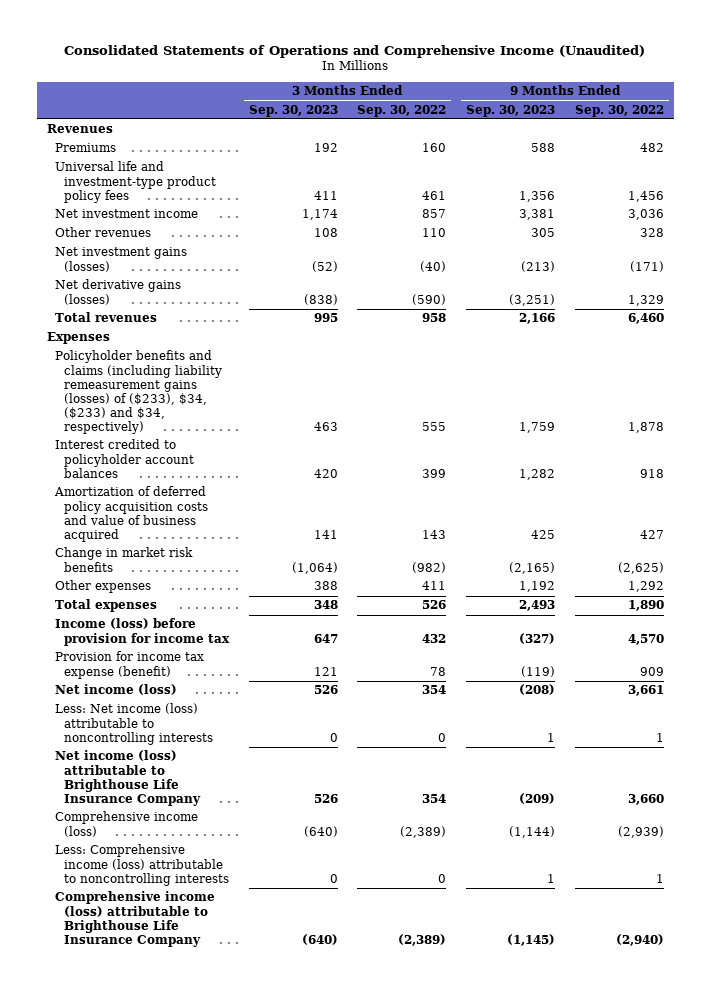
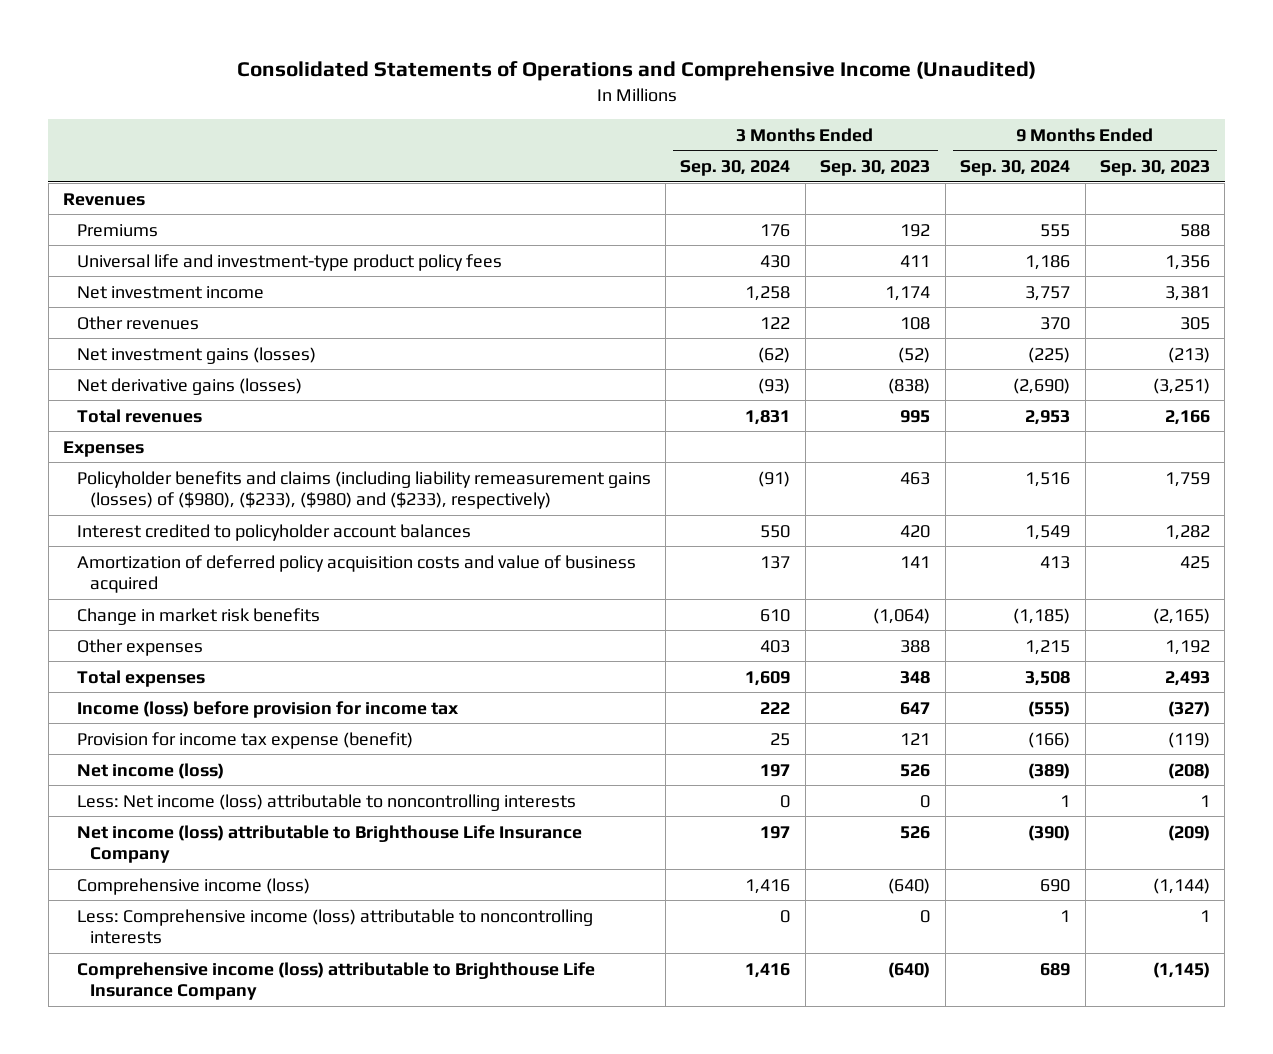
[357,104,447,117] Sep. 30, 2022 -> none
[574,104,664,117] Sep. 30, 2022 -> none
none -> [680,159,791,176] Sep. 30, 2024
none -> [960,159,1071,176] Sep. 30, 2024
[55,350,222,435] Policyholder benefits and claims (including liability remeasurement gains (losses) of ($233), $34, ($233) and $34, respectively) -> [76,470,651,510] Policyholder benefits and claims (including liability remeasurement gains (losses) of ($980), ($233), ($980) and ($233), respectively)

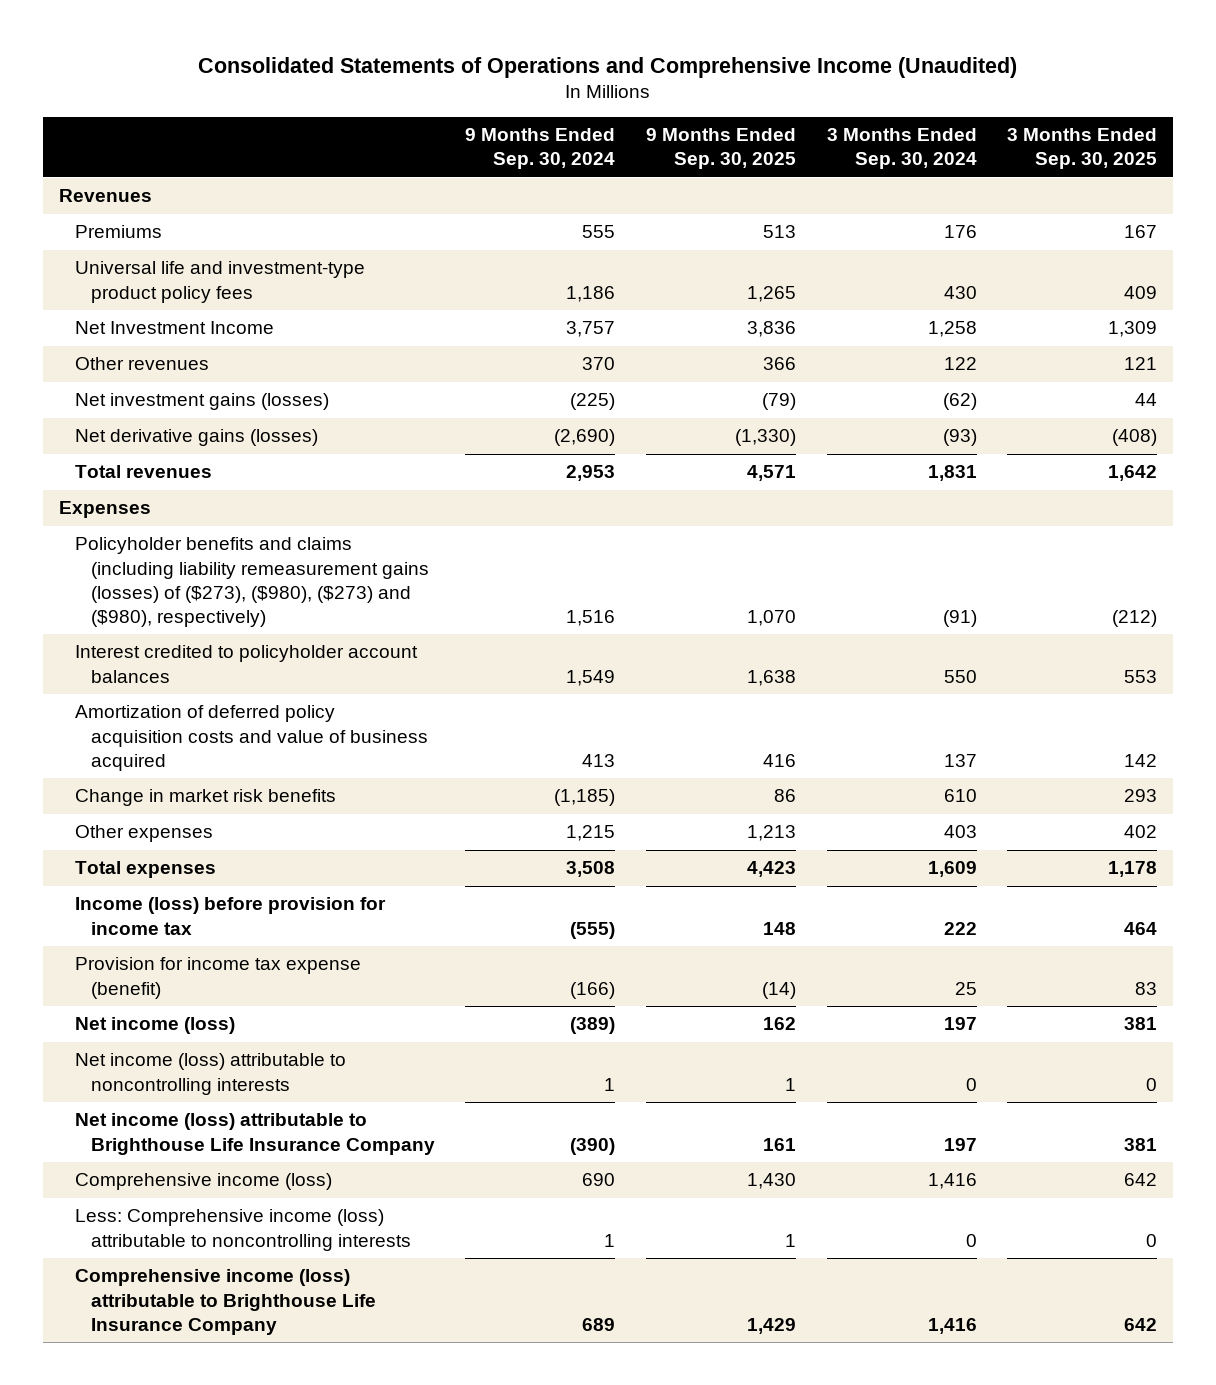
[820,159,931,176] Sep. 30, 2023 -> none
[1100,159,1211,176] Sep. 30, 2023 -> none
none -> [646,128,797,170] 9 Months Ended Sep. 30, 2025
none -> [1007,128,1158,170] 3 Months Ended Sep. 30, 2025
[76,285,264,299] Net investment income -> [74,321,274,335] Net Investment Income
[76,470,651,510] Policyholder benefits and claims (including liability remeasurement gains (losses) of ($980), ($233), ($980) and ($233), respectively) -> [74,537,429,627] Policyholder benefits and claims (including liability remeasurement gains (losses) of ($273), ($980), ($273) and ($980), respectively)
[76,793,576,811] Less: Net income (loss) attributable to noncontrolling interests -> [74,1053,346,1095] Net income (loss) attributable to noncontrolling interests

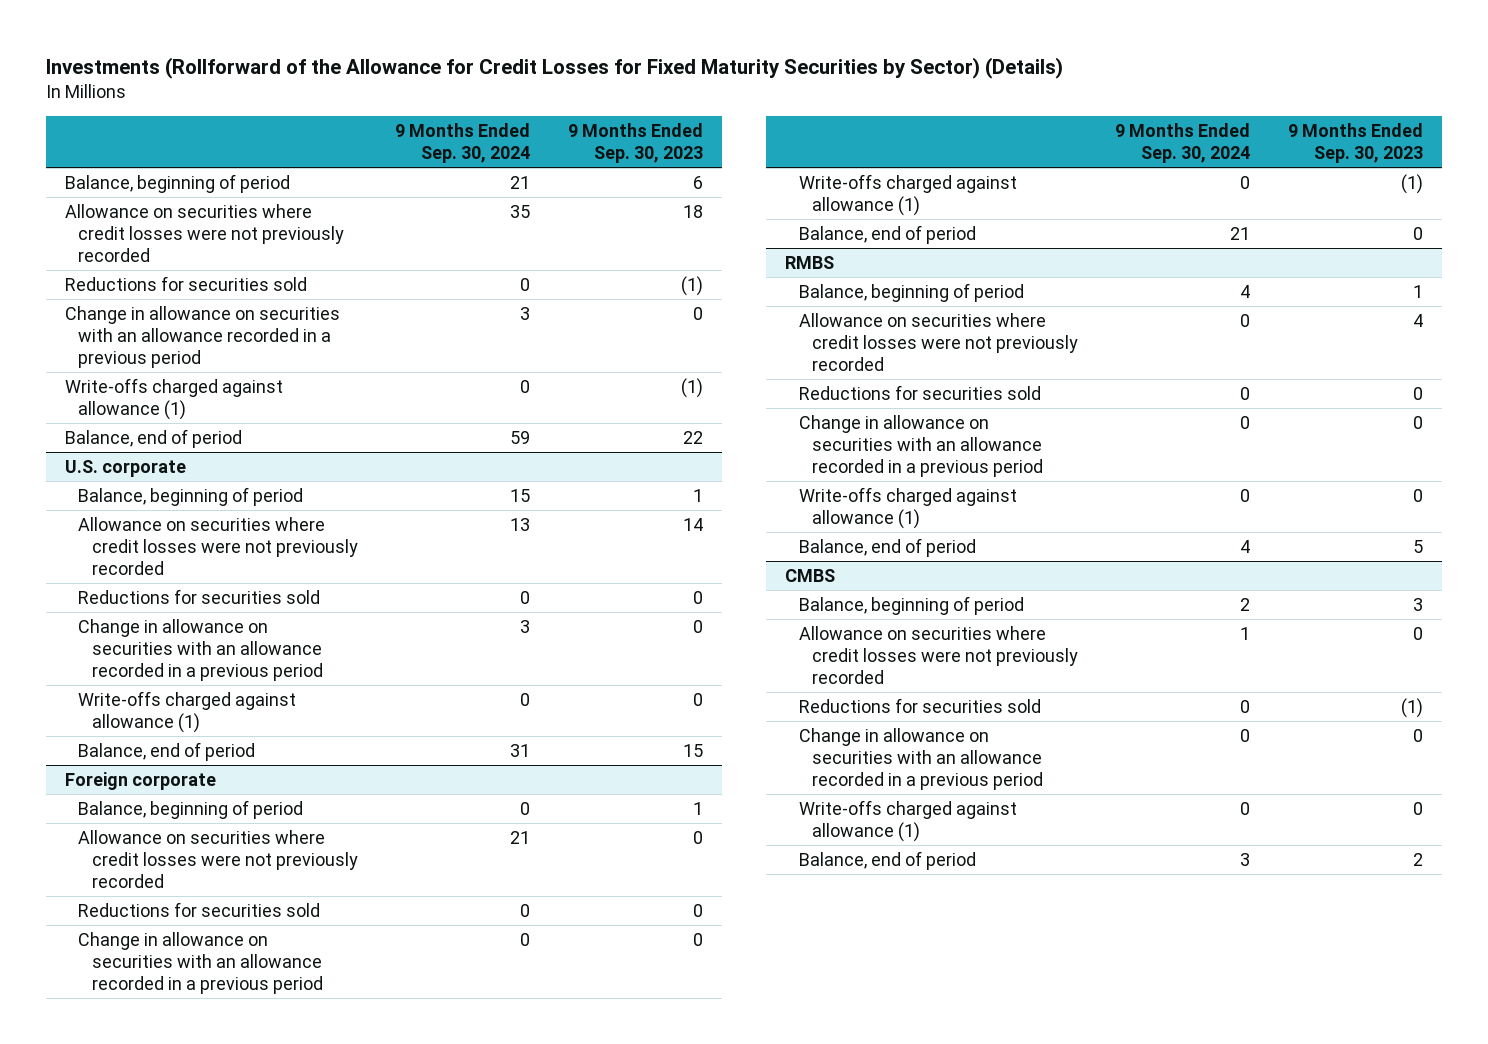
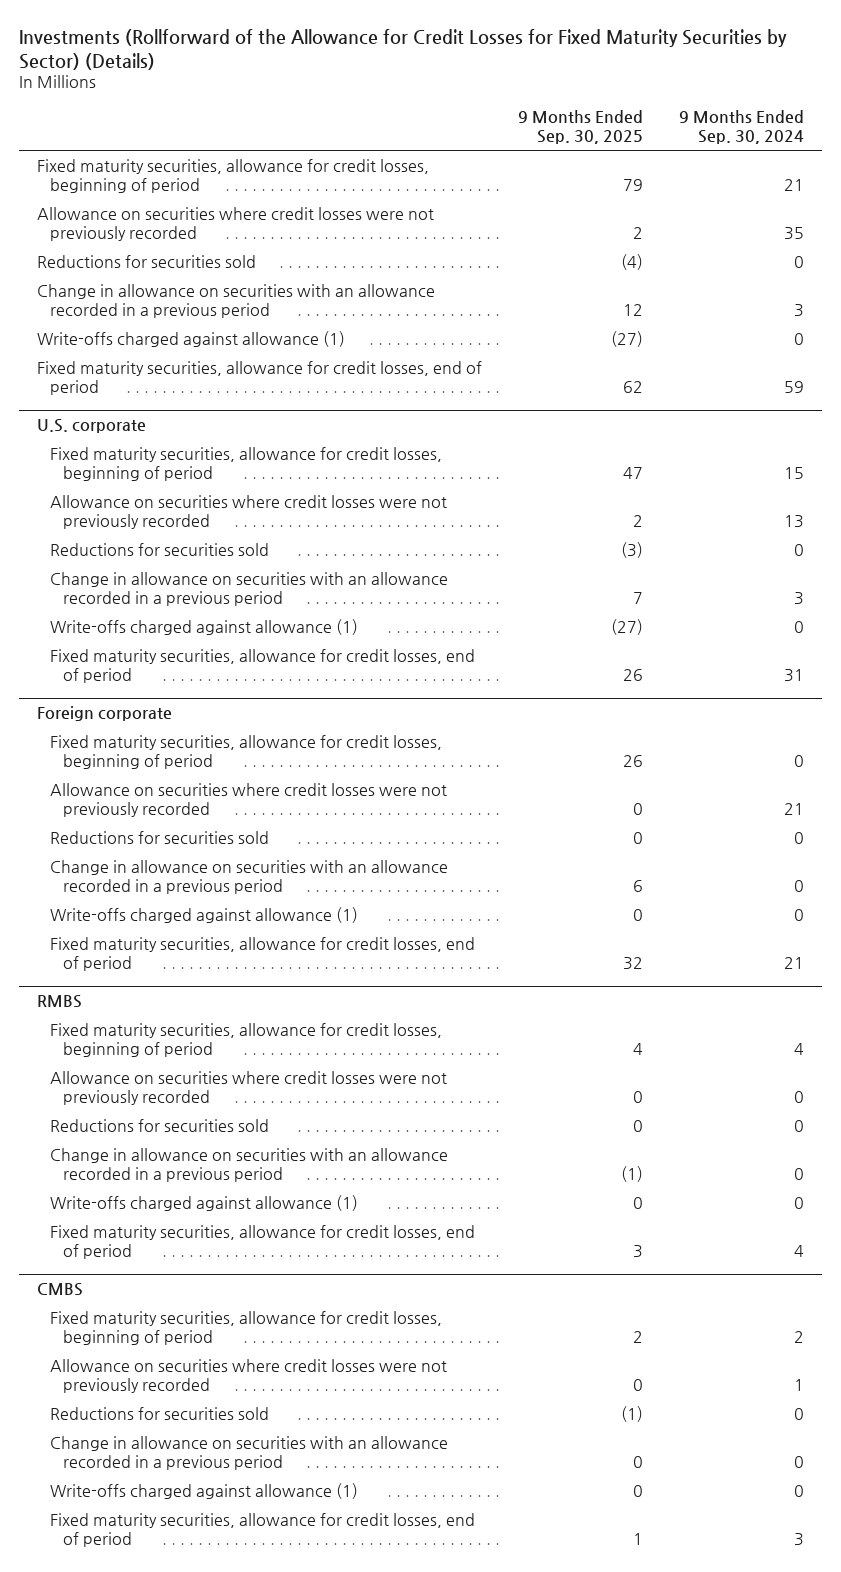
[567,123,703,164] 9 Months Ended Sep. 30, 2023 -> none
none -> [517,110,643,145] 9 Months Ended Sep. 30, 2025
[65,174,291,194] Balance, beginning of period -> [37,158,430,193] Fixed maturity securities, allowance for credit losses, beginning of period
[65,429,243,449] Balance, end of period -> [37,360,483,395] Fixed maturity securities, allowance for credit losses, end of period
[78,487,304,507] Balance, beginning of period -> [50,446,443,481] Fixed maturity securities, allowance for credit losses, beginning of period
[78,742,256,762] Balance, end of period -> [50,648,476,683] Fixed maturity securities, allowance for credit losses, end of period
[78,800,304,820] Balance, beginning of period -> [50,734,443,769] Fixed maturity securities, allowance for credit losses, beginning of period
[798,225,976,245] Balance, end of period -> [50,936,476,971] Fixed maturity securities, allowance for credit losses, end of period
[798,283,1024,303] Balance, beginning of period -> [50,1022,443,1057] Fixed maturity securities, allowance for credit losses, beginning of period
[798,538,976,558] Balance, end of period -> [50,1224,476,1259] Fixed maturity securities, allowance for credit losses, end of period
[798,596,1024,616] Balance, beginning of period -> [50,1310,443,1345] Fixed maturity securities, allowance for credit losses, beginning of period
[798,851,976,871] Balance, end of period -> [50,1512,476,1547] Fixed maturity securities, allowance for credit losses, end of period

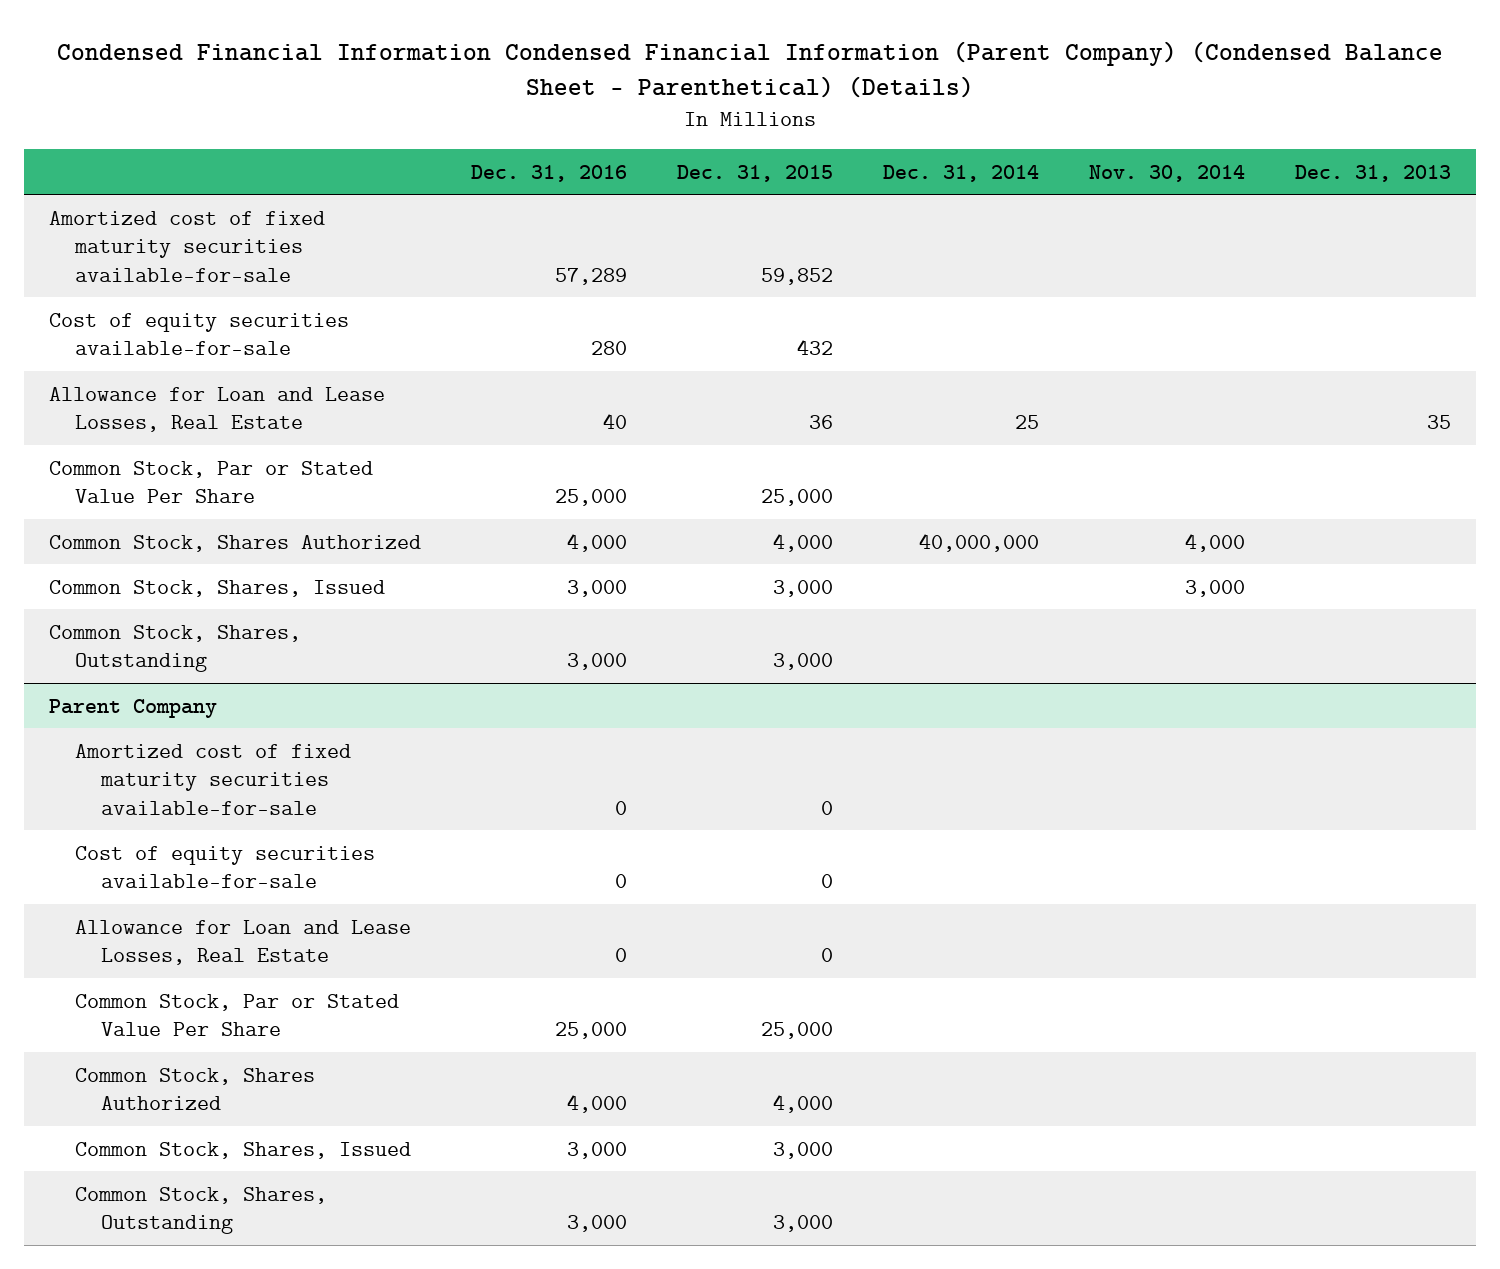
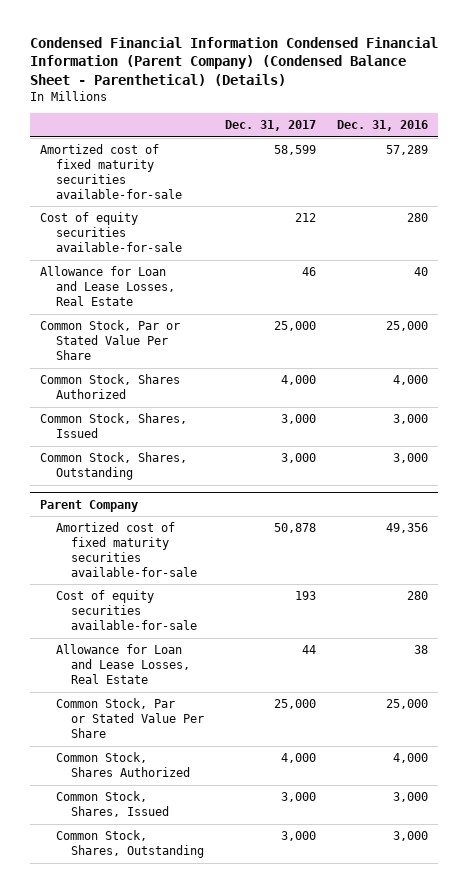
[677,164,834,182] Dec. 31, 2015 -> none
[883,164,1040,182] Dec. 31, 2014 -> none
[1089,164,1246,182] Nov. 30, 2014 -> none
[1294,164,1451,182] Dec. 31, 2013 -> none
none -> [224,119,316,131] Dec. 31, 2017
[615,800,628,815] 0 -> [385,523,428,534] 49,356
[615,874,628,889] 0 -> [406,591,428,601] 280
[615,948,628,963] 0 -> [413,645,428,655] 38

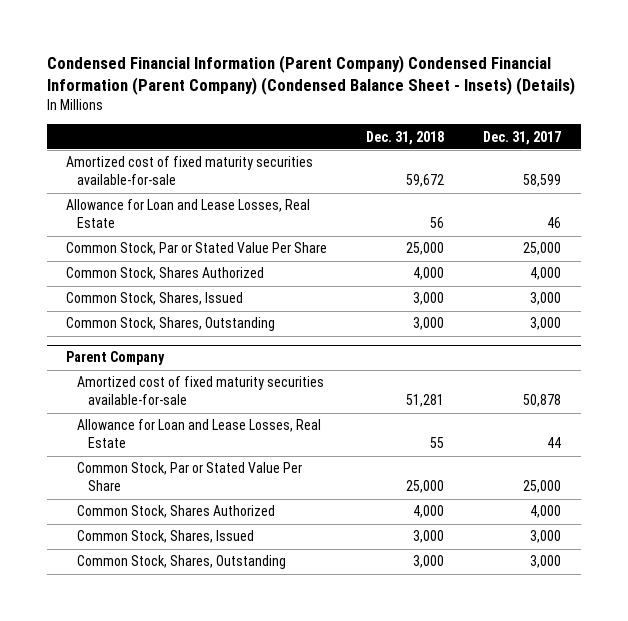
[29,37,438,86] Condensed Financial Information Condensed Financial Information (Parent Company) (Condensed Balance Sheet - Parenthetical) (Details) -> [46,54,575,95] Condensed Financial Information (Parent Company) Condensed Financial Information (Parent Company) (Condensed Balance Sheet - Insets) (Details)
[336,119,428,131] Dec. 31, 2016 -> none
none -> [366,130,445,145] Dec. 31, 2018
[40,212,182,252] Cost of equity securities available-for-sale -> none
[55,590,198,630] Cost of equity securities available-for-sale -> none

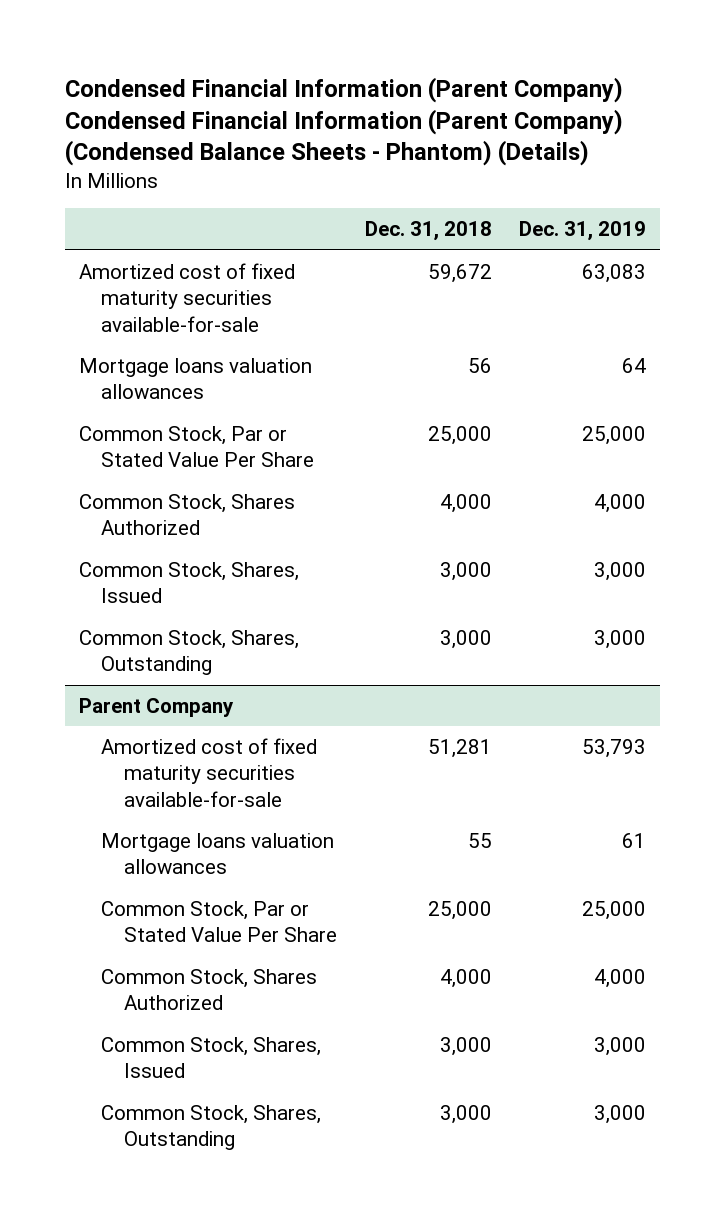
[46,54,575,95] Condensed Financial Information (Parent Company) Condensed Financial Information (Parent Company) (Condensed Balance Sheet - Insets) (Details) -> [65,76,624,167] Condensed Financial Information (Parent Company) Condensed Financial Information (Parent Company) (Condensed Balance Sheets - Phantom) (Details)
[483,130,562,145] Dec. 31, 2017 -> none
none -> [519,221,647,242] Dec. 31, 2019
[66,199,311,229] Allowance for Loan and Lease Losses, Real Estate -> [79,357,313,400] Mortgage loans valuation allowances
[77,419,322,449] Allowance for Loan and Lease Losses, Real Estate -> [101,832,335,875] Mortgage loans valuation allowances

